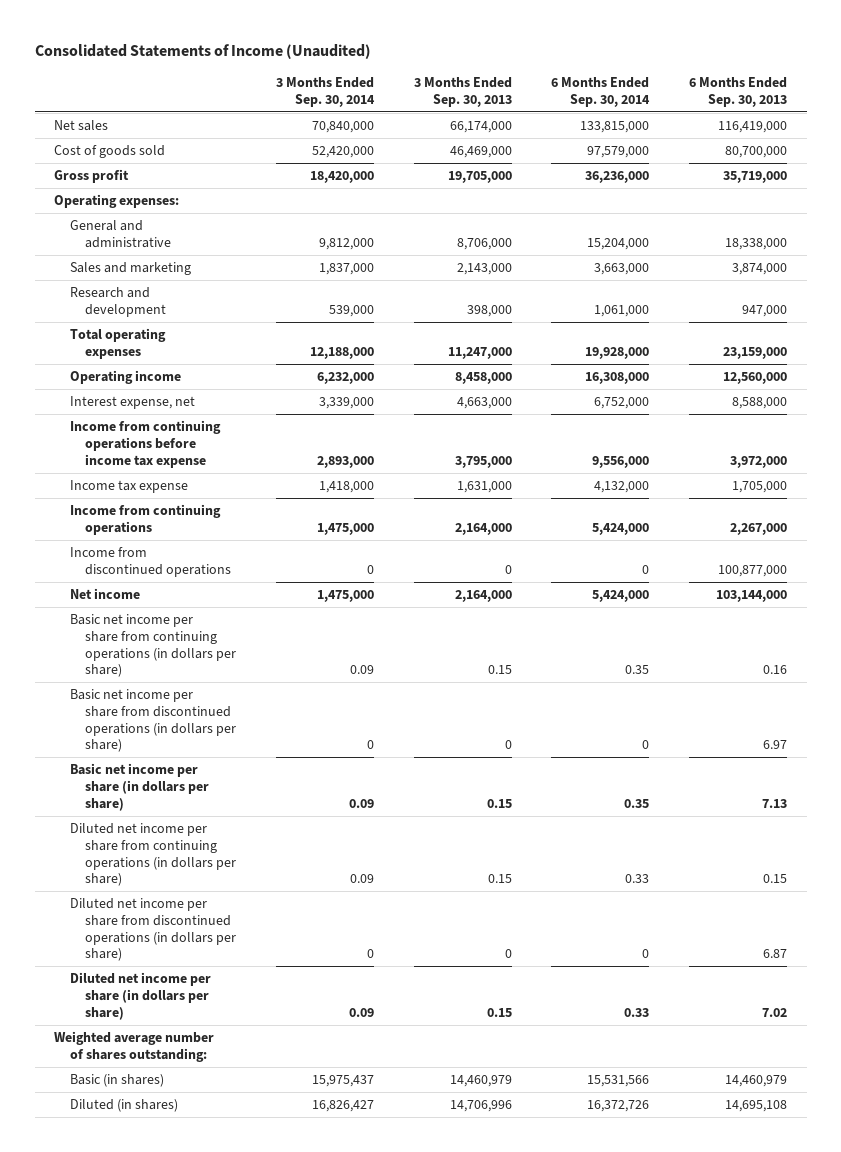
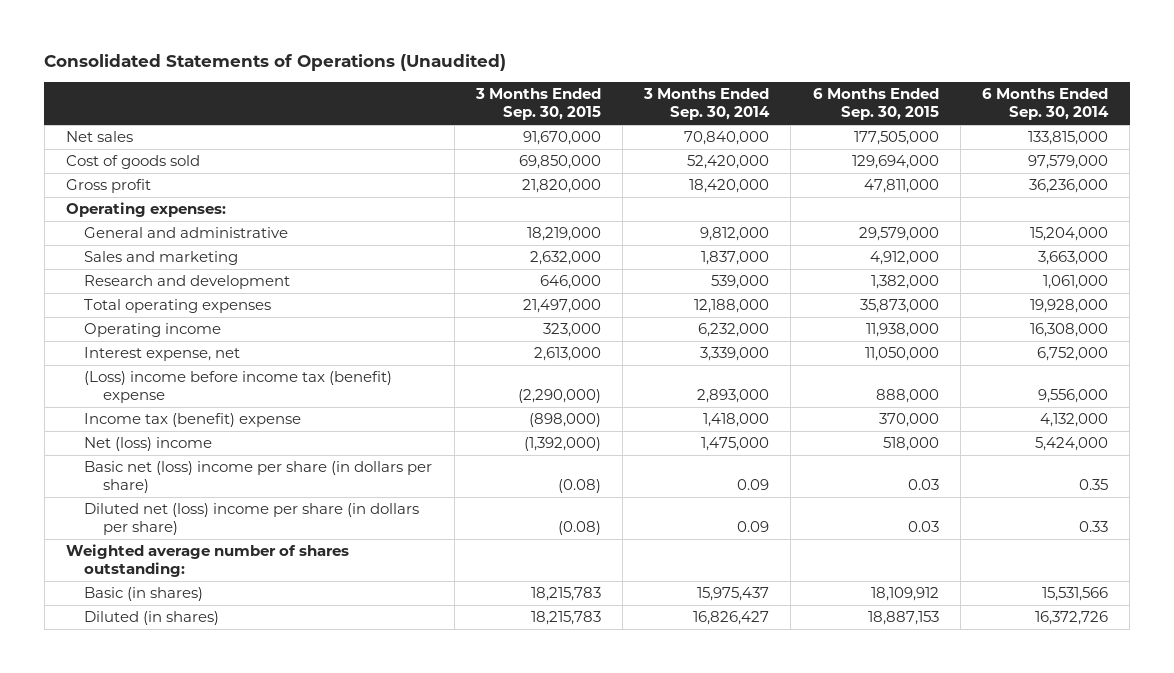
[34,43,371,59] Consolidated Statements of Income (Unaudited) -> [44,54,507,72] Consolidated Statements of Operations (Unaudited)
[413,76,512,107] 3 Months Ended Sep. 30, 2013 -> none
[689,76,788,107] 6 Months Ended Sep. 30, 2013 -> none
none -> [474,88,601,121] 3 Months Ended Sep. 30, 2015
none -> [812,88,939,121] 6 Months Ended Sep. 30, 2015
[69,504,221,535] Income from continuing operations -> none
[69,547,232,577] Income from discontinued operations -> none
[69,614,237,678] Basic net income per share from continuing operations (in dollars per share) -> none
[69,689,237,753] Basic net income per share from discontinued operations (in dollars per share) -> none
[69,823,237,887] Diluted net income per share from continuing operations (in dollars per share) -> none
[69,898,237,962] Diluted net income per share from discontinued operations (in dollars per share) -> none
[69,420,221,468] Income from continuing operations before income tax expense -> [84,371,393,404] (Loss) income before income tax (benefit) expense
[69,480,188,494] Income tax expense -> [84,413,302,428] Income tax (benefit) expense
[69,588,140,600] Net income -> [84,437,213,452] Net (loss) income
[69,763,210,811] Basic net income per share (in dollars per share) -> [84,461,433,494] Basic net (loss) income per share (in dollars per share)
[69,972,211,1020] Diluted net income per share (in dollars per share) -> [84,503,420,536] Diluted net (loss) income per share (in dollars per share)

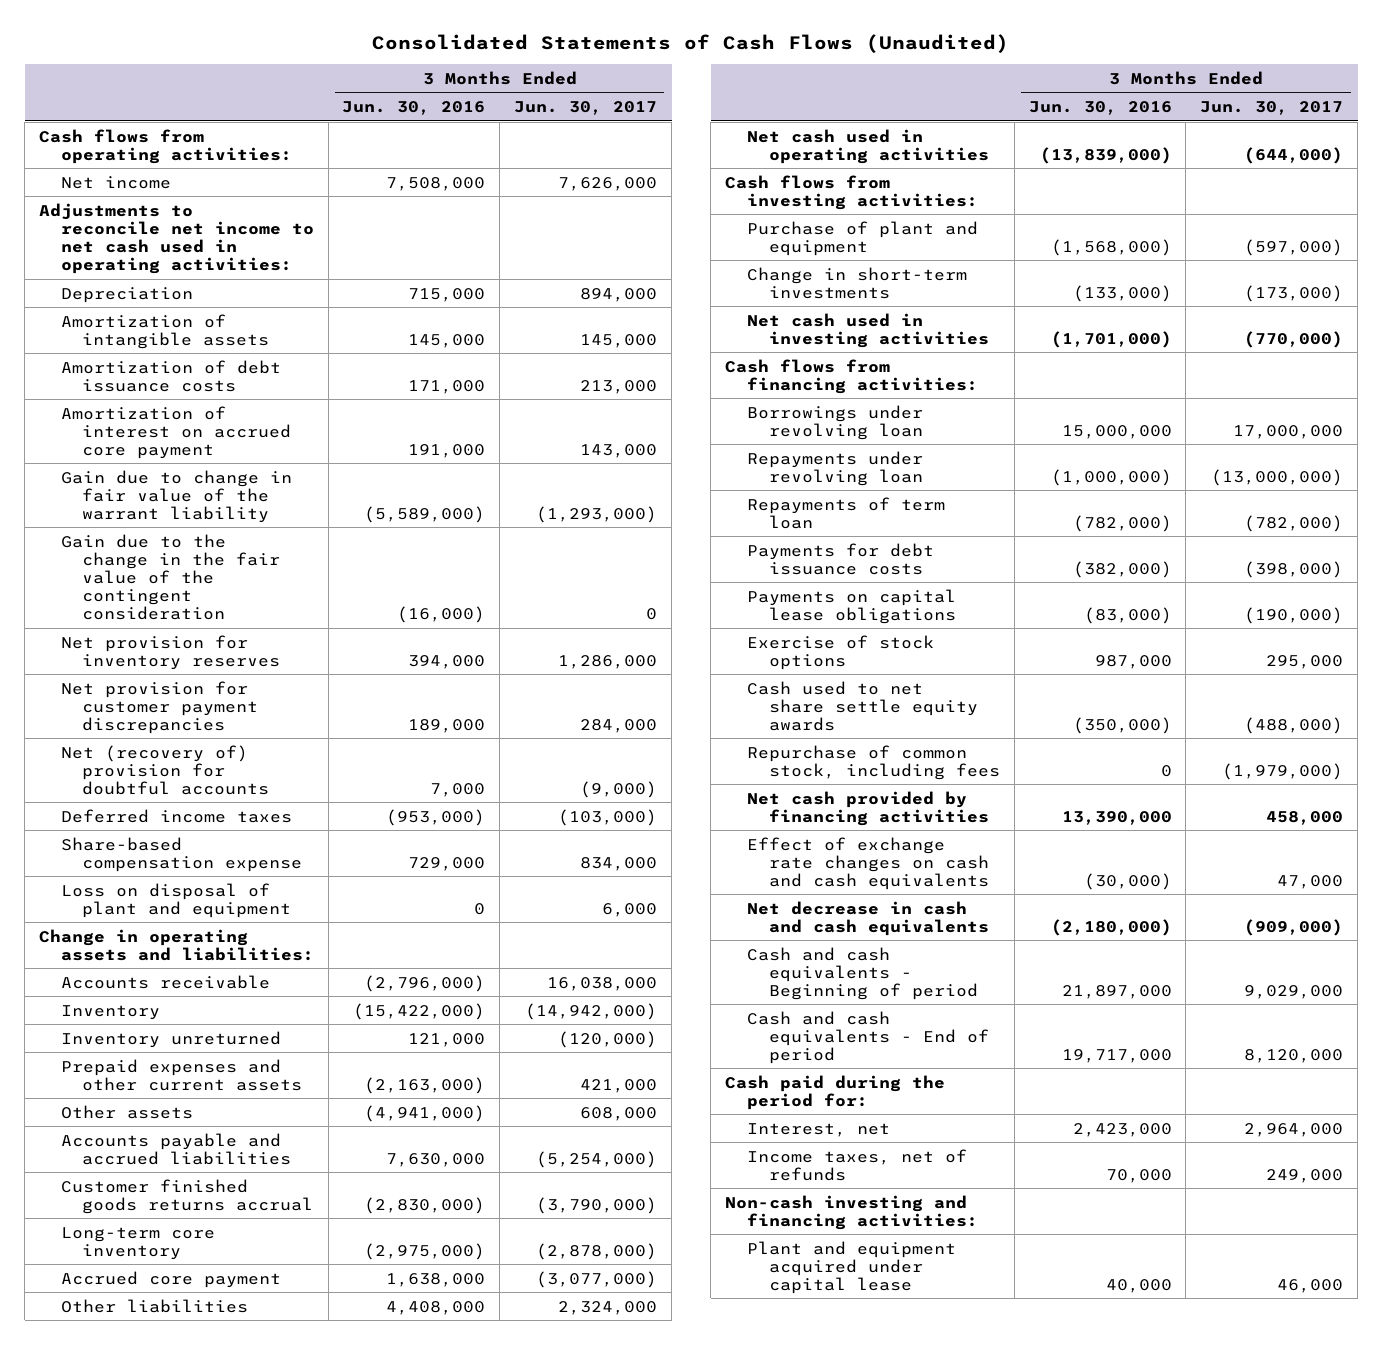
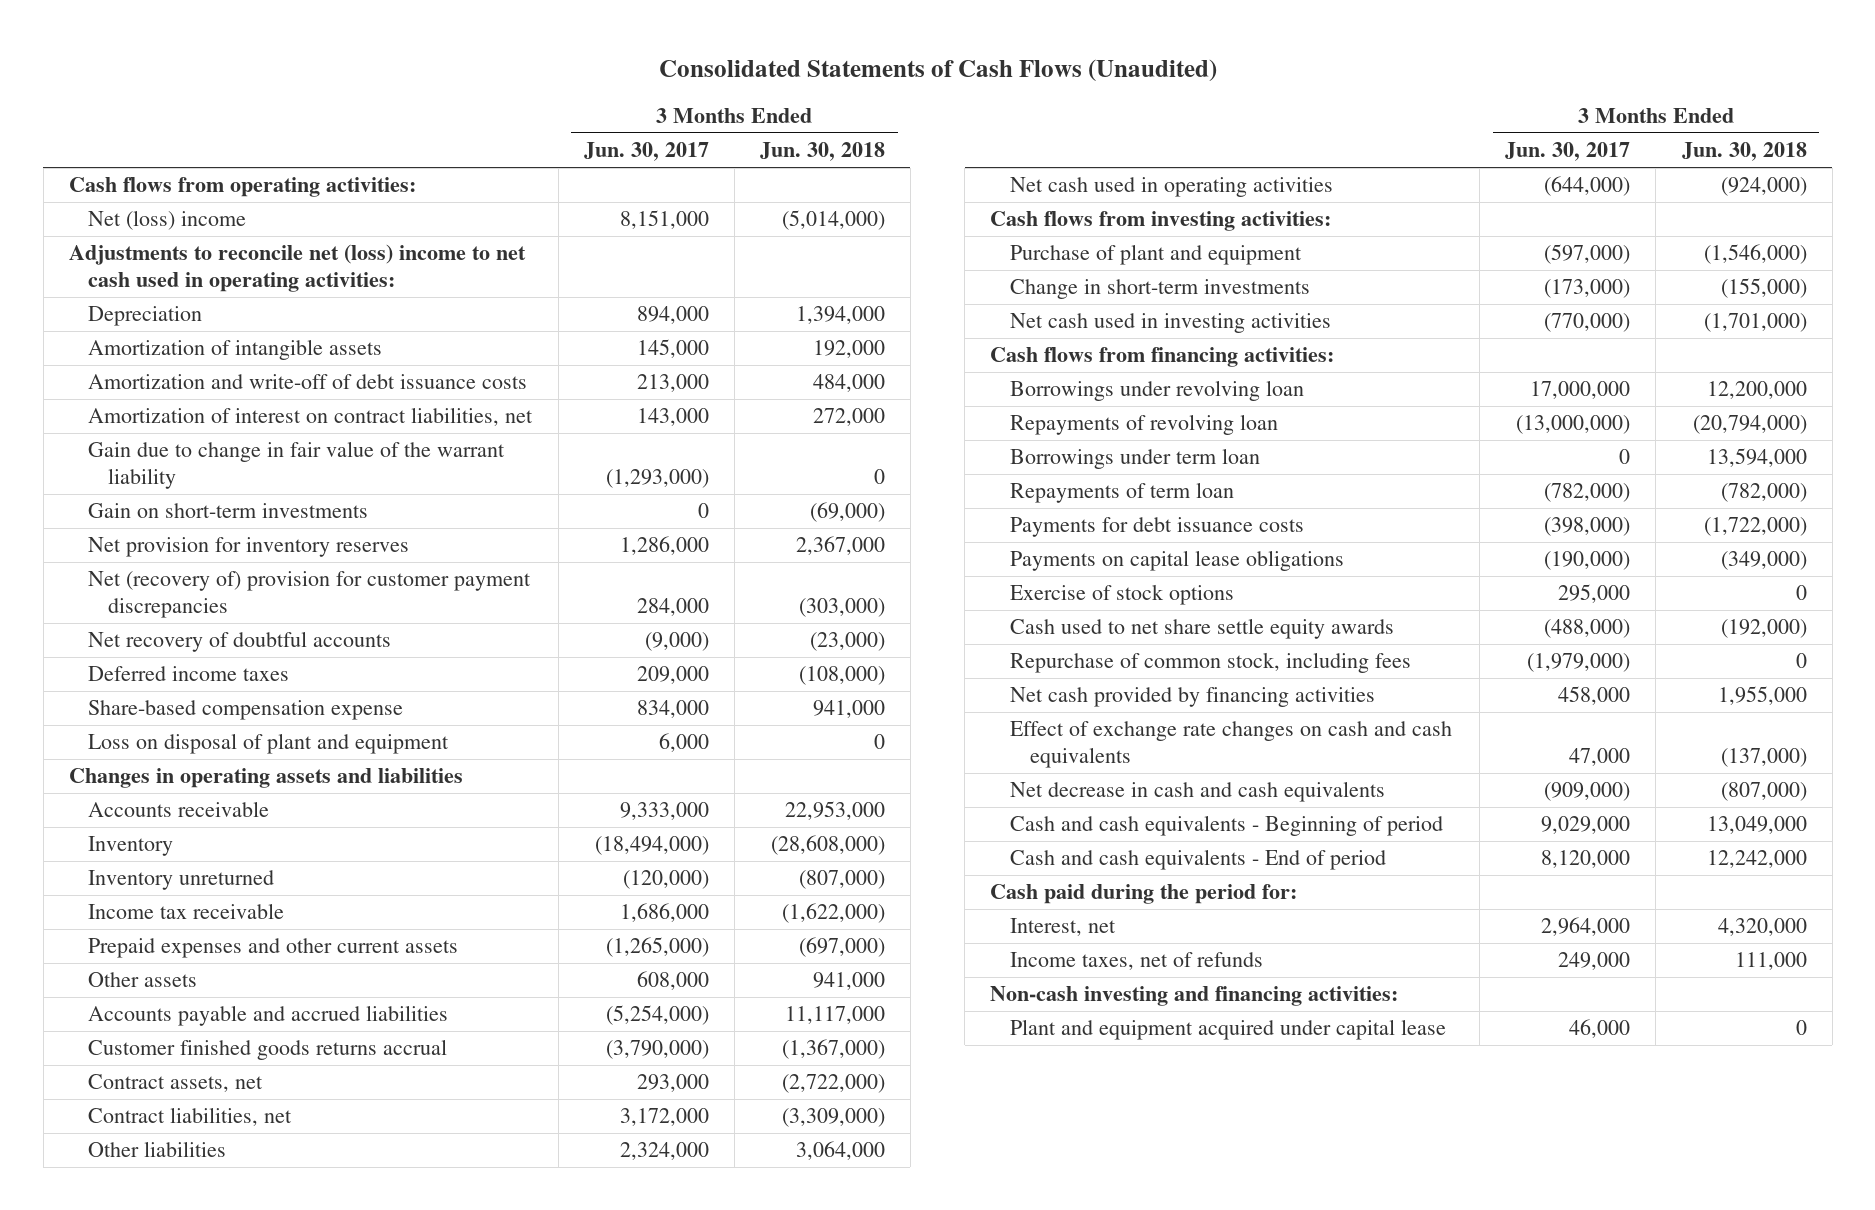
[342,101,486,116] Jun. 30, 2016 -> none
none -> [759,142,885,162] Jun. 30, 2018
[60,175,171,189] Net income -> [88,210,247,231] Net (loss) income
[558,176,658,191] 7,626,000 -> [619,210,709,230] 8,151,000
[38,202,314,274] Adjustments to reconcile net income to net cash used in operating activities: -> [68,244,526,292] Adjustments to reconcile net (loss) income to net cash used in operating activities:
[60,359,281,392] Amortization of debt issuance costs -> [88,374,528,390] Amortization and write-off of debt issuance costs
[60,405,292,459] Amortization of interest on accrued core payment -> [88,407,534,427] Amortization of interest on contract liabilities, net
[60,533,281,620] Gain due to the change in the fair value of the contingent consideration -> none
none -> [88,503,369,519] Gain on short-term investments
[60,680,259,734] Net provision for customer payment discrepancies -> [88,571,532,618] Net (recovery of) provision for customer payment discrepancies
[60,744,270,795] Net (recovery of) provision for doubtful accounts -> [88,631,392,653] Net recovery of doubtful accounts
[558,808,658,826] (103,000) -> [636,666,709,685] 209,000
[38,928,314,961] Change in operating assets and liabilities: -> [68,768,463,789] Changes in operating assets and liabilities
[547,976,658,991] 16,038,000 -> [619,802,709,821] 9,333,000
[525,1002,658,1020] (14,942,000) -> [594,836,709,856] (18,494,000)
none -> [88,903,285,920] Income tax receivable
[580,1078,658,1093] 421,000 -> [605,937,709,958] (1,265,000)
[60,1226,215,1260] Long-term core inventory -> none
[60,1270,281,1288] Accrued core payment -> none
none -> [88,1074,264,1093] Contract assets, net
none -> [88,1107,293,1127] Contract liabilities, net
[746,450,923,486] Repayments under revolving loan -> [1010,414,1279,436] Repayments of revolving loan
none -> [1010,448,1261,470] Borrowings under term loan

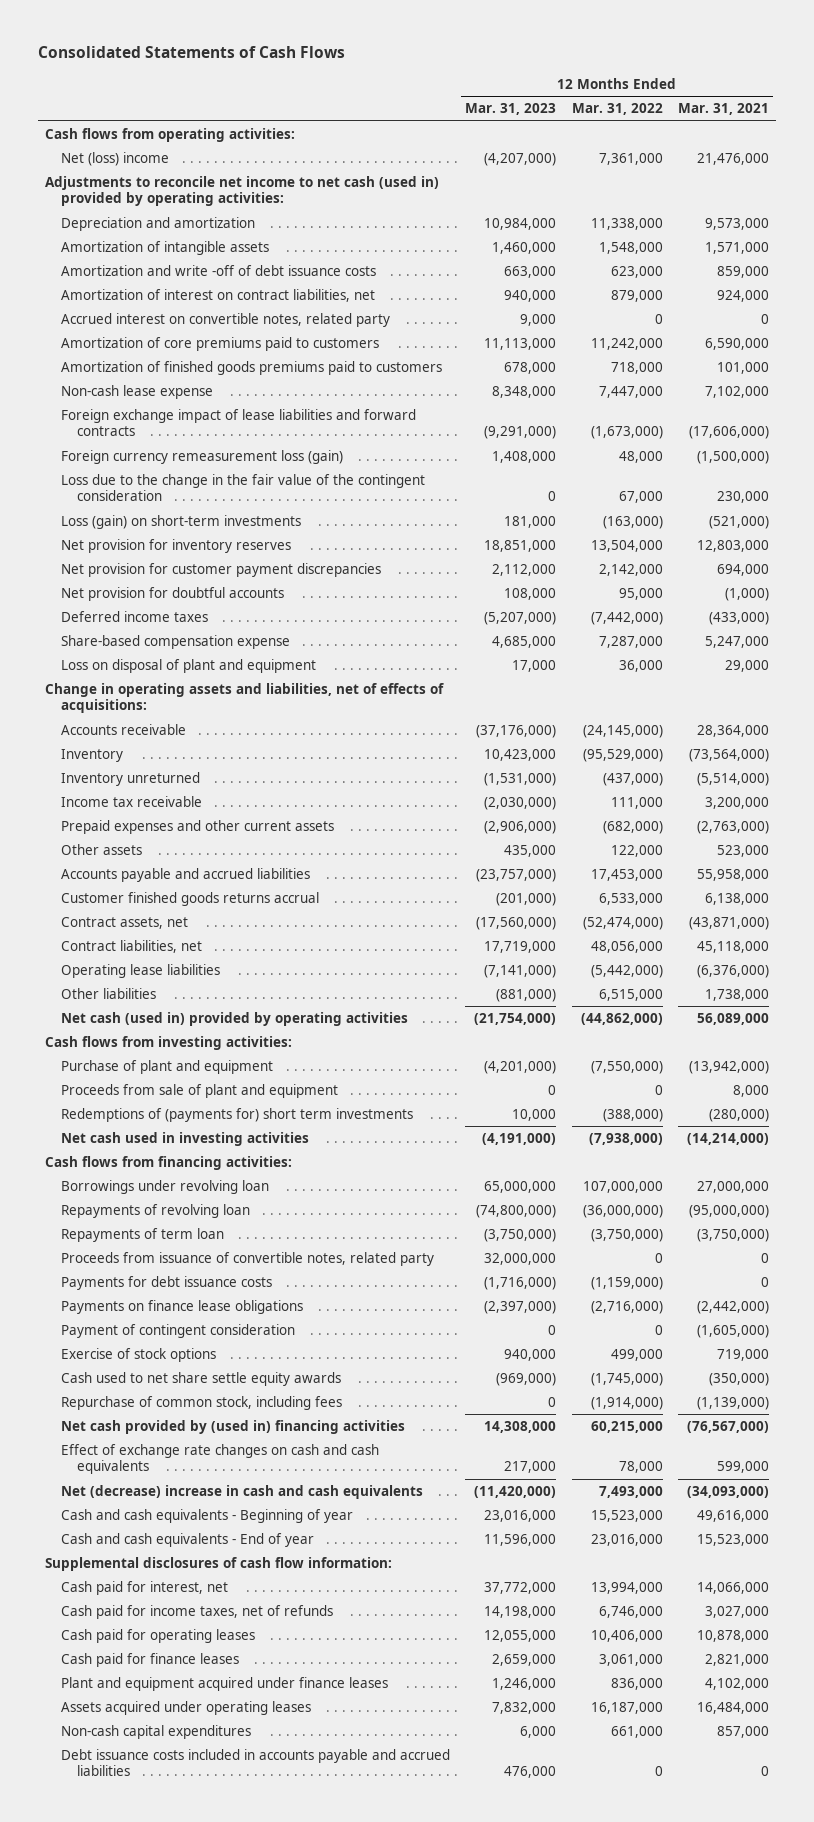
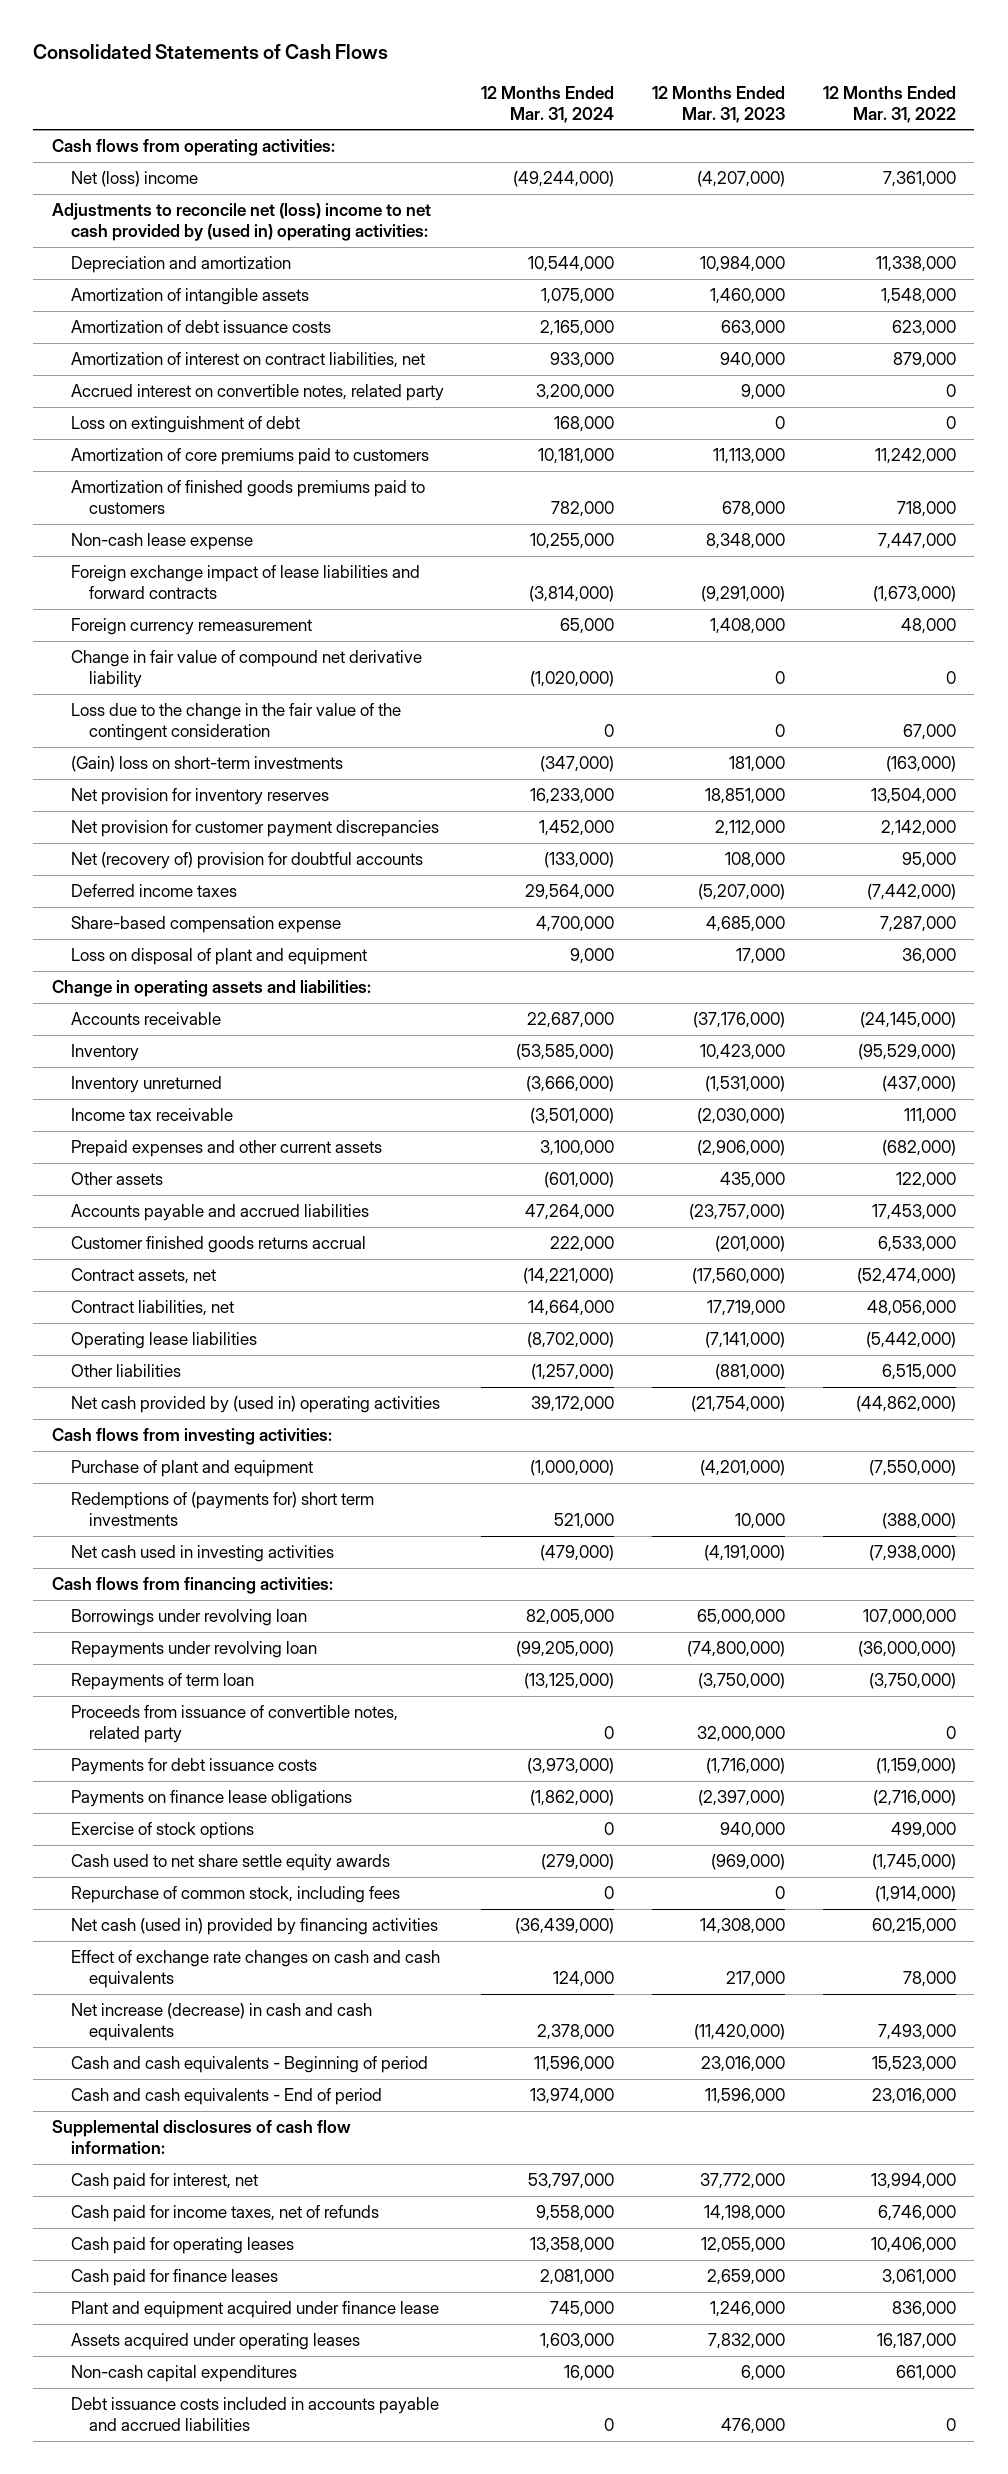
[677,103,769,116] Mar. 31, 2021 -> none
none -> [481,85,615,123] 12 Months Ended Mar. 31, 2024
[45,175,440,207] Adjustments to reconcile net income to net cash (used in) provided by operating activities: -> [52,203,432,242] Adjustments to reconcile net (loss) income to net cash provided by (used in) operating activities:
[61,264,377,276] Amortization and write -off of debt issuance costs -> [70,320,331,334] Amortization of debt issuance costs
none -> [70,416,300,434] Loss on extinguishment of debt
[61,449,344,464] Foreign currency remeasurement loss (gain) -> [70,618,312,636] Foreign currency remeasurement
none -> [70,650,422,689] Change in fair value of compound net derivative liability
[61,514,302,529] Loss (gain) on short-term investments -> [70,756,343,773] (Gain) loss on short-term investments
[61,586,285,601] Net provision for doubtful accounts -> [70,852,423,870] Net (recovery of) provision for doubtful accounts
[45,682,445,714] Change in operating assets and liabilities, net of effects of acquisitions: -> [52,980,372,998] Change in operating assets and liabilities:
[61,1011,409,1026] Net cash (used in) provided by operating activities -> [70,1396,440,1414] Net cash provided by (used in) operating activities
[61,1083,339,1098] Proceeds from sale of plant and equipment -> none
[61,1203,251,1218] Repayments of revolving loan -> [70,1641,317,1659] Repayments under revolving loan
[61,1323,296,1338] Payment of contingent consideration -> none
[61,1419,406,1434] Net cash provided by (used in) financing activities -> [70,1918,438,1936] Net cash (used in) provided by financing activities
[61,1484,424,1499] Net (decrease) increase in cash and cash equivalents -> [70,2003,372,2042] Net increase (decrease) in cash and cash equivalents
[61,1508,354,1523] Cash and cash equivalents - Beginning of year -> [70,2056,428,2074] Cash and cash equivalents - Beginning of period
[61,1532,315,1547] Cash and cash equivalents - End of year -> [70,2088,382,2106] Cash and cash equivalents - End of period
[61,1676,389,1691] Plant and equipment acquired under finance leases -> [70,2301,439,2319] Plant and equipment acquired under finance lease

